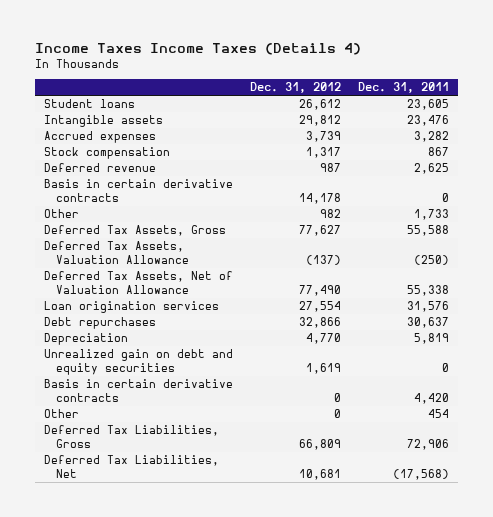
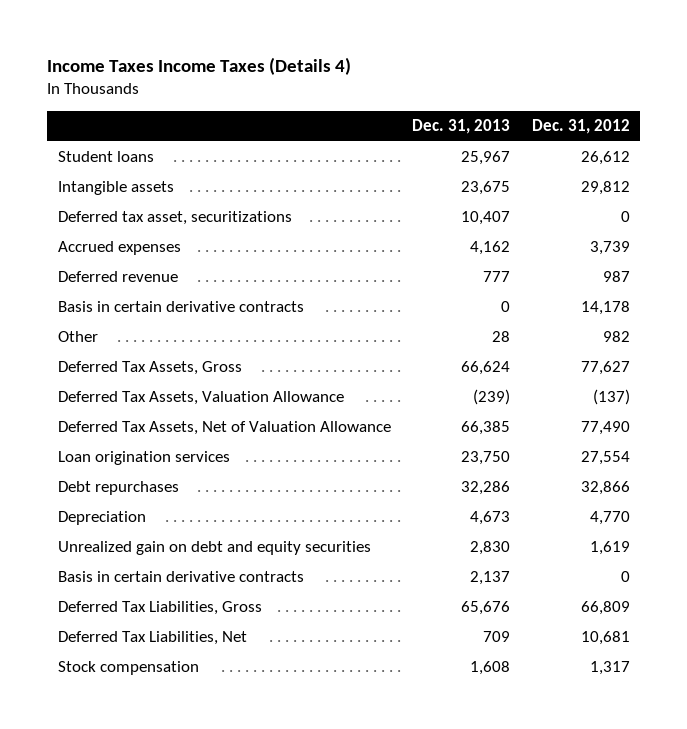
[358,82,450,94] Dec. 31, 2011 -> none
none -> [412,119,511,135] Dec. 31, 2013
none -> [57,211,292,226] Deferred tax asset, securitizations
[43,409,79,419] Other -> none
[43,147,170,160] Stock compensation -> [57,661,199,676] Stock compensation

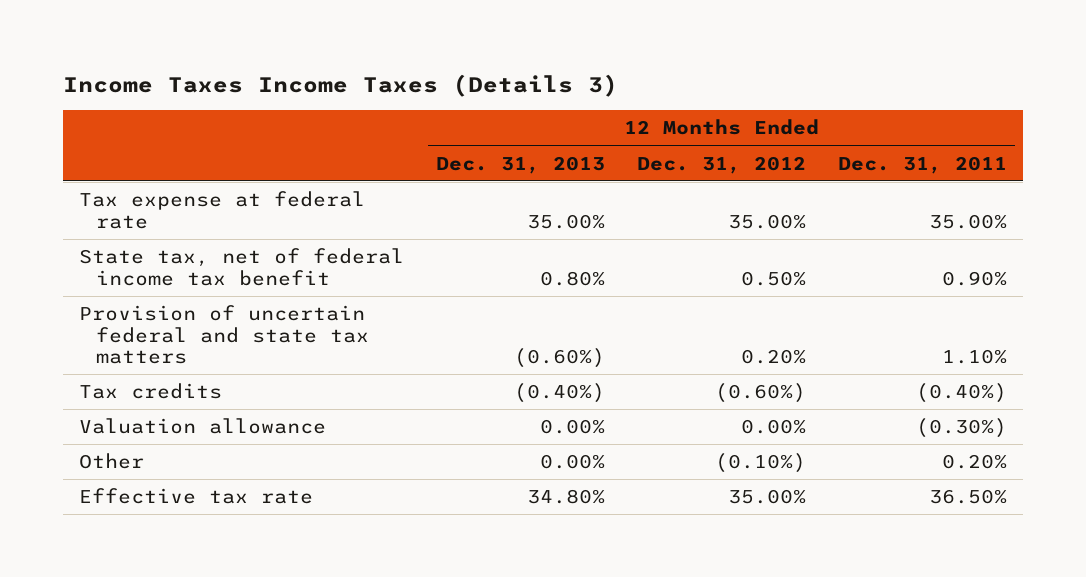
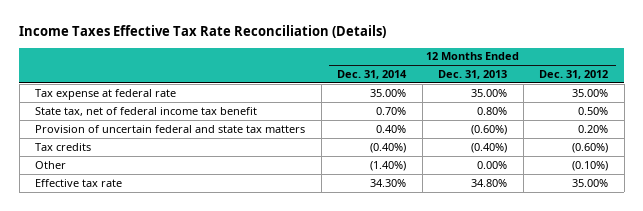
[63,73,619,97] Income Taxes Income Taxes (Details 3) -> [19,25,387,39] Income Taxes Effective Tax Rate Reconciliation (Details)
[837,155,1007,174] Dec. 31, 2011 -> none
none -> [337,69,408,79] Dec. 31, 2014
[79,418,327,435] Valuation allowance -> none

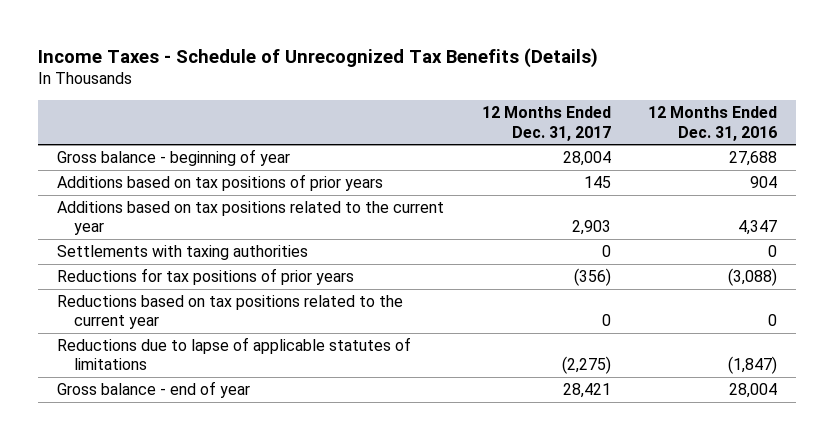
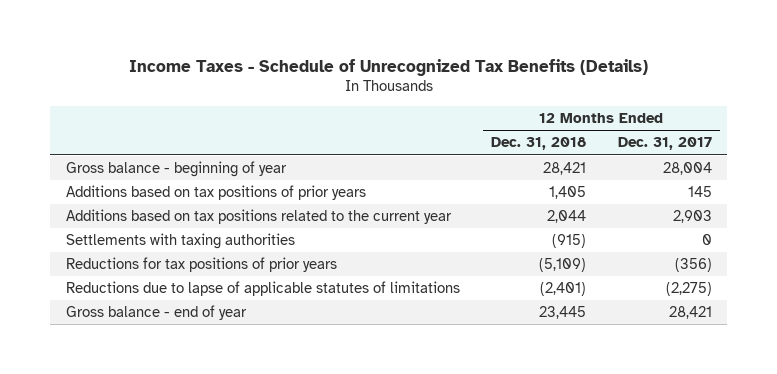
[648,106,778,141] 12 Months Ended Dec. 31, 2016 -> none
none -> [491,137,587,151] Dec. 31, 2018
[56,295,403,330] Reductions based on tax positions related to the current year -> none

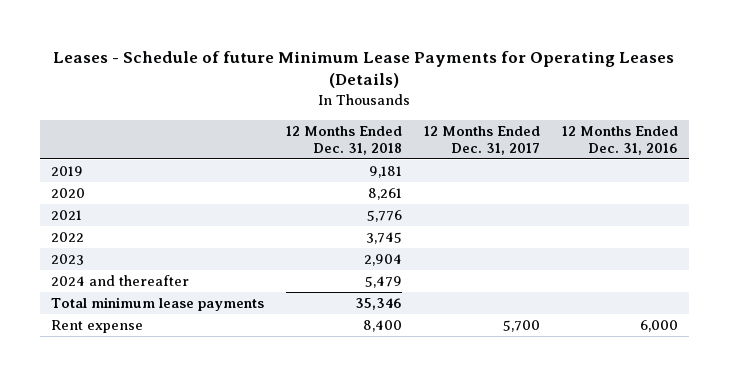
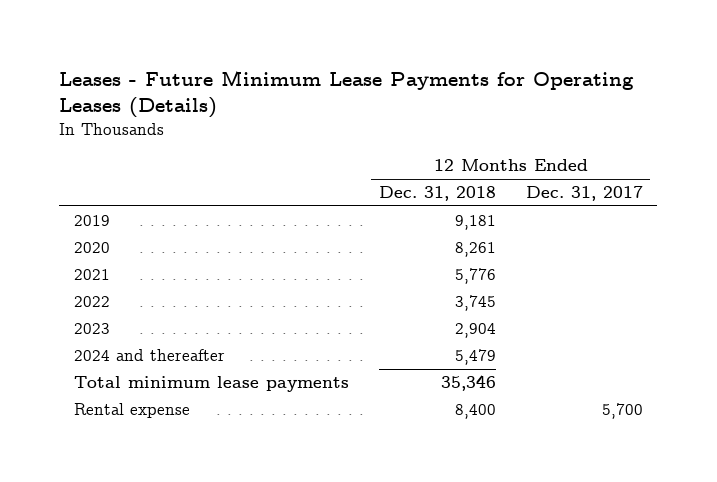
[53,50,675,89] Leases - Schedule of future Minimum Lease Payments for Operating Leases (Details) -> [59,69,635,119] Leases - Future Minimum Lease Payments for Operating Leases (Details)
[562,125,679,155] 12 Months Ended Dec. 31, 2016 -> none
[50,319,143,333] Rent expense -> [74,403,191,419] Rental expense

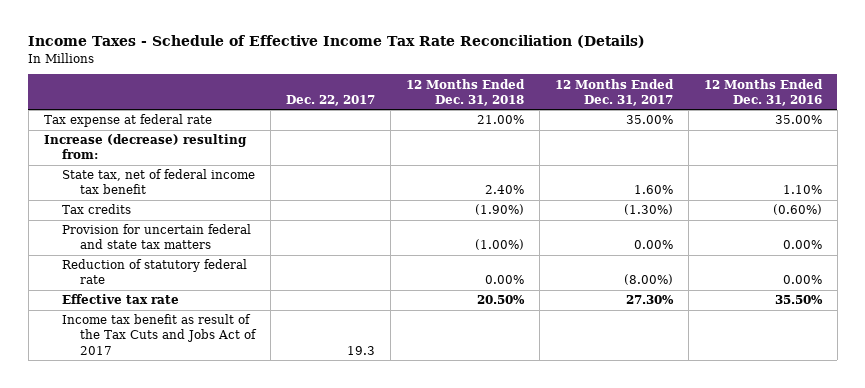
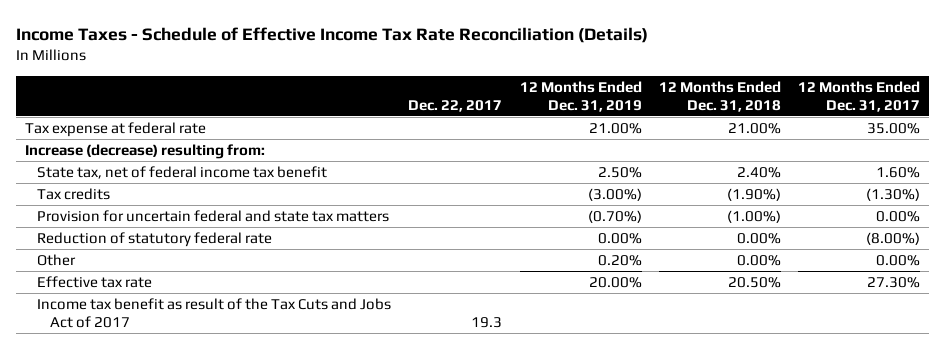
[703,78,823,106] 12 Months Ended Dec. 31, 2016 -> none
none -> [519,80,642,112] 12 Months Ended Dec. 31, 2019
none -> [37,253,77,266] Other

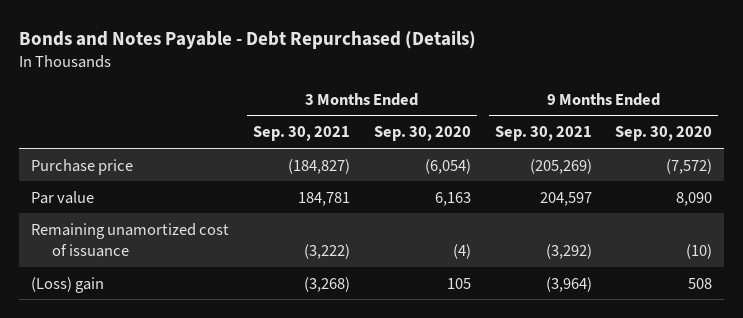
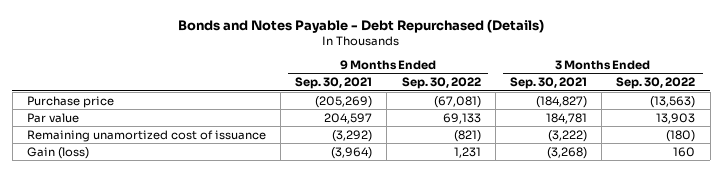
[373,126,471,142] Sep. 30, 2020 -> none
[615,126,713,142] Sep. 30, 2020 -> none
none -> [401,77,481,90] Sep. 30, 2022
none -> [616,77,696,90] Sep. 30, 2022
[31,276,105,293] (Loss) gain -> [26,146,89,159] Gain (loss)

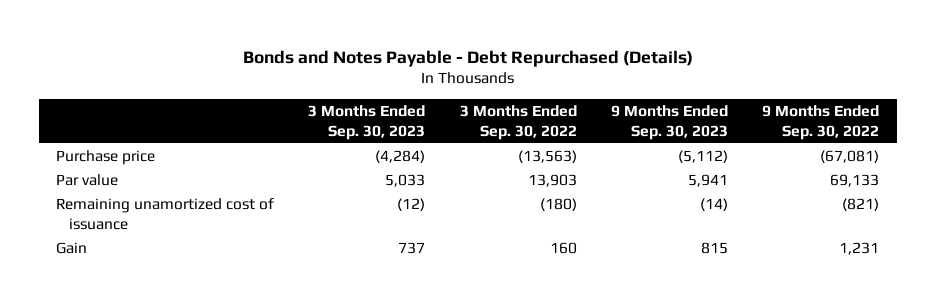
[295,77,373,90] Sep. 30, 2021 -> none
[510,77,588,90] Sep. 30, 2021 -> none
none -> [308,104,426,140] 3 Months Ended Sep. 30, 2023
none -> [611,104,729,140] 9 Months Ended Sep. 30, 2023
[26,146,89,159] Gain (loss) -> [56,242,88,255] Gain

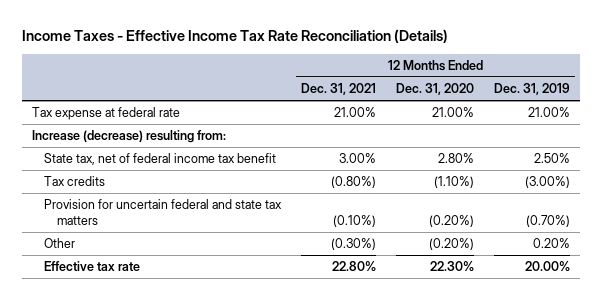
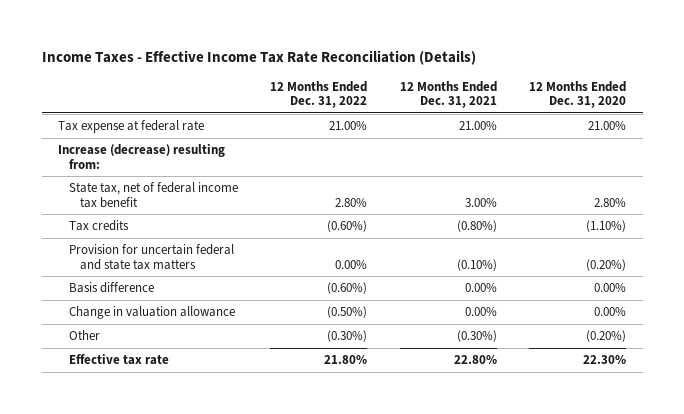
[494,83,571,96] Dec. 31, 2019 -> none
none -> [270,80,368,109] 12 Months Ended Dec. 31, 2022
none -> [68,282,154,294] Basis difference
none -> [68,306,235,320] Change in valuation allowance

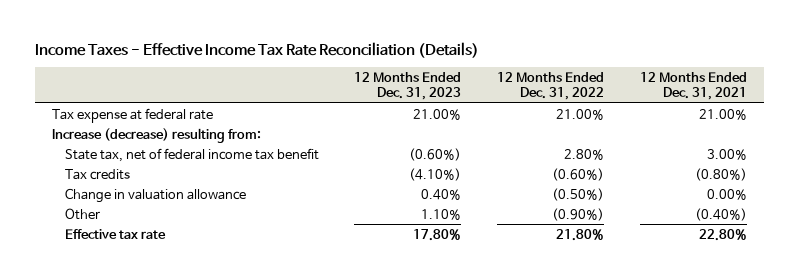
[529,80,627,109] 12 Months Ended Dec. 31, 2020 -> none
none -> [354,71,462,101] 12 Months Ended Dec. 31, 2023
[68,244,234,270] Provision for uncertain federal and state tax matters -> none
[68,282,154,294] Basis difference -> none
[327,330,368,343] (0.30%) -> [552,207,605,221] (0.90%)
[456,330,497,343] (0.30%) -> [694,207,747,221] (0.40%)

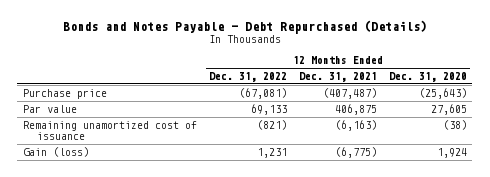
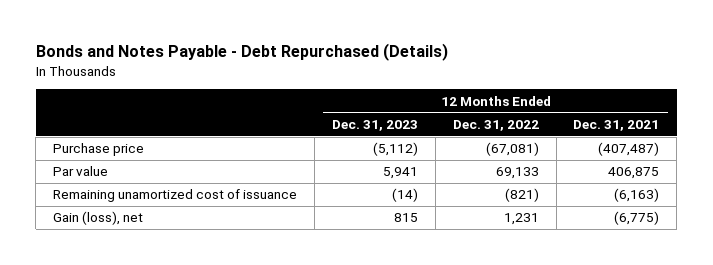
[388,72,467,83] Dec. 31, 2020 -> none
none -> [331,119,418,131] Dec. 31, 2023
[23,147,90,158] Gain (loss) -> [53,211,144,226] Gain (loss), net

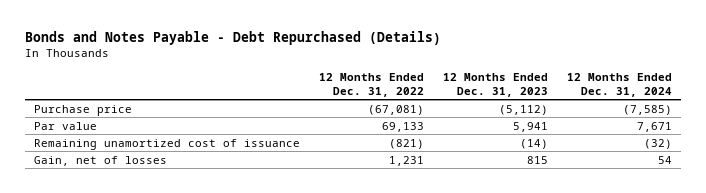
[573,119,660,131] Dec. 31, 2021 -> none
none -> [566,72,672,97] 12 Months Ended Dec. 31, 2024
[53,211,144,226] Gain (loss), net -> [34,155,168,166] Gain, net of losses

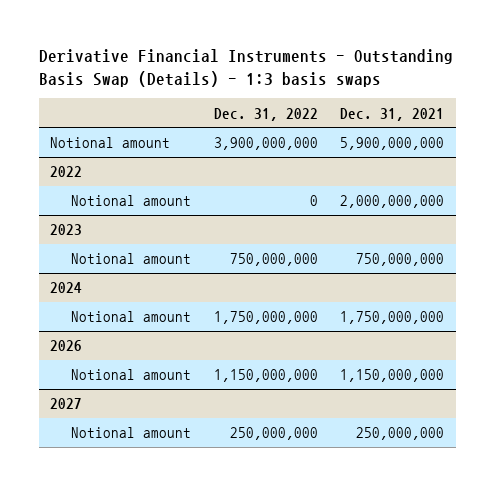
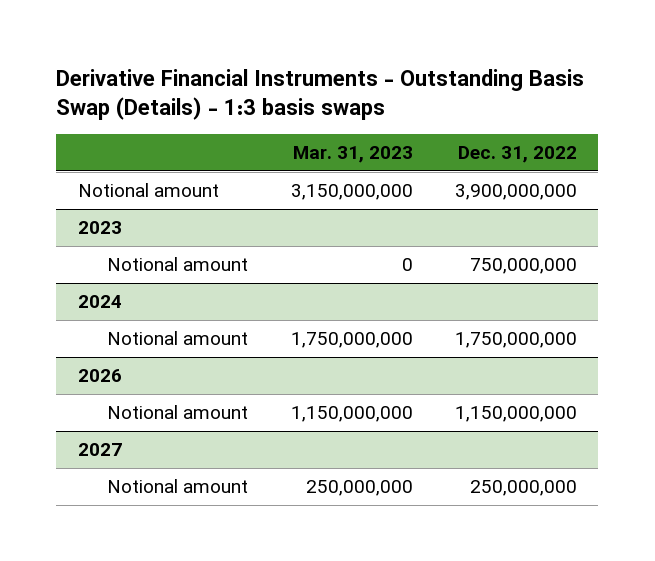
[340,107,445,121] Dec. 31, 2021 -> none
none -> [292,146,413,164] Mar. 31, 2023
[50,166,83,178] 2022 -> none
[71,195,192,207] Notional amount -> none

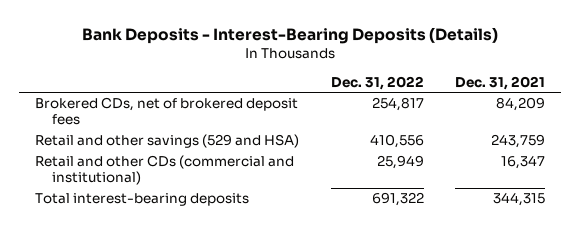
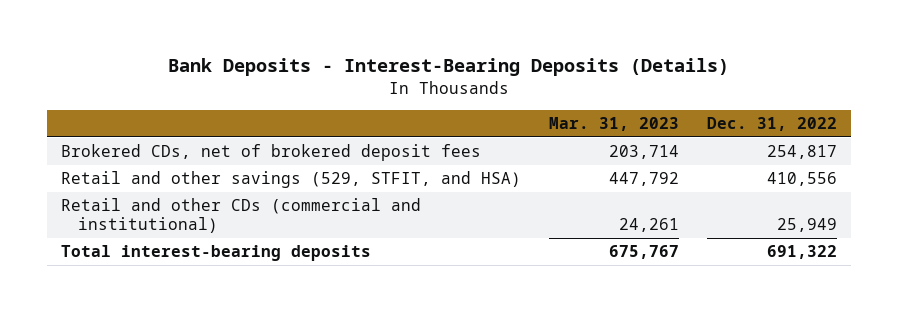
[455,75,546,90] Dec. 31, 2021 -> none
none -> [549,117,680,132] Mar. 31, 2023
[35,134,300,149] Retail and other savings (529 and HSA) -> [61,171,522,189] Retail and other savings (529, STFIT, and HSA)

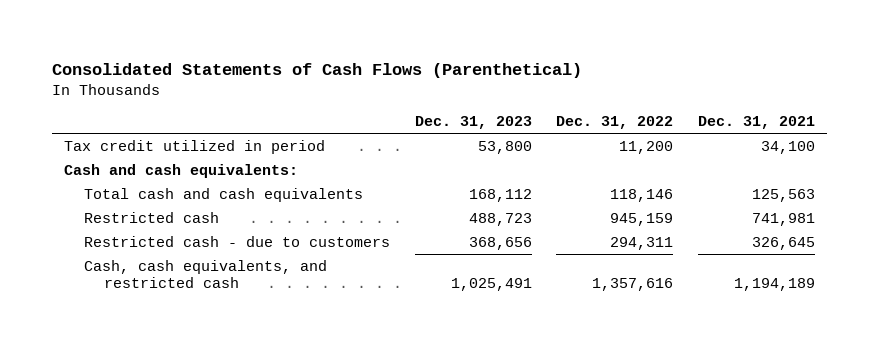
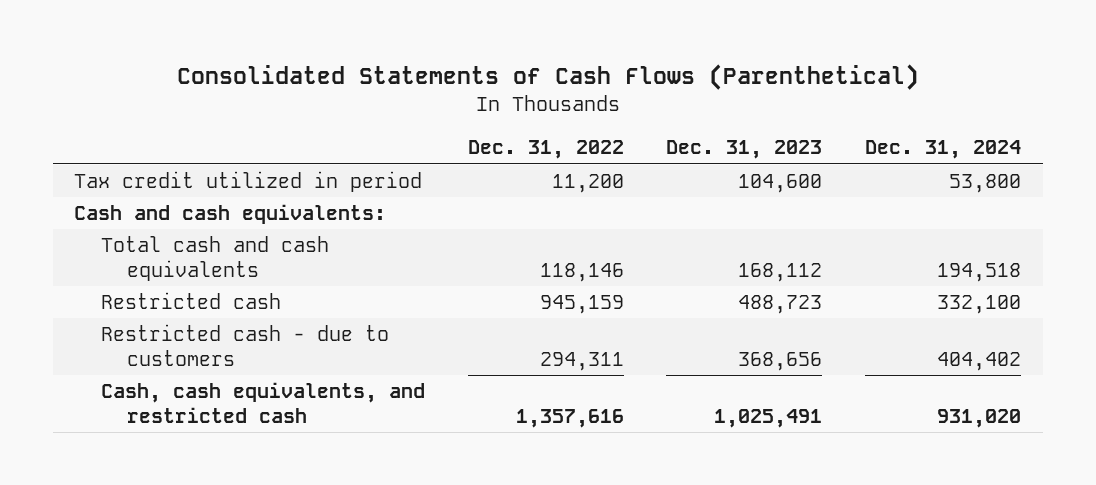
[697,116,815,130] Dec. 31, 2021 -> none
none -> [865,140,1022,160] Dec. 31, 2024
[477,140,532,154] 53,800 -> [738,174,823,194] 104,600

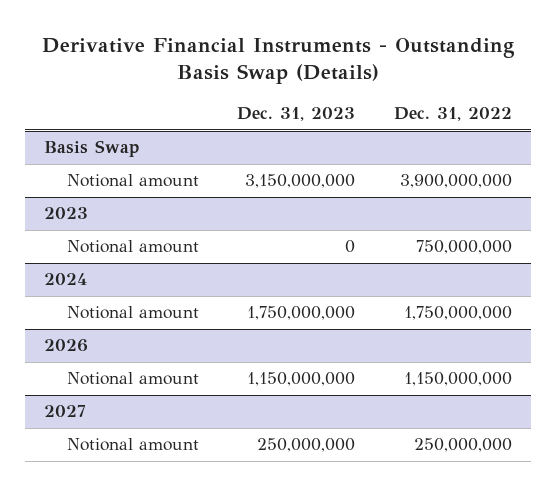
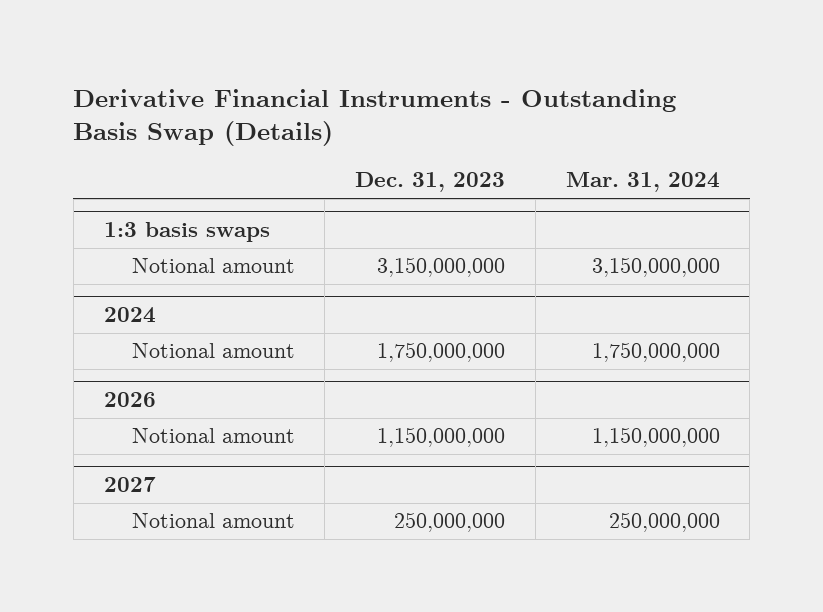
[393,107,512,122] Dec. 31, 2022 -> none
none -> [565,172,720,193] Mar. 31, 2024
[43,140,139,158] Basis Swap -> [103,221,270,242] 1:3 basis swaps
[43,207,88,220] 2023 -> none
[66,240,199,254] Notional amount -> none

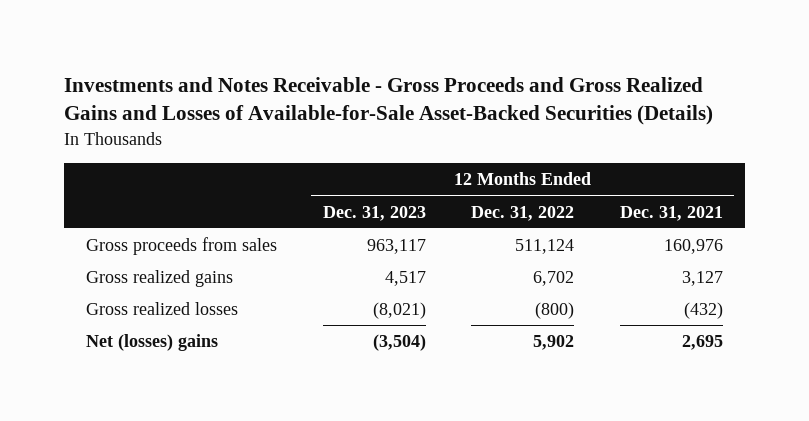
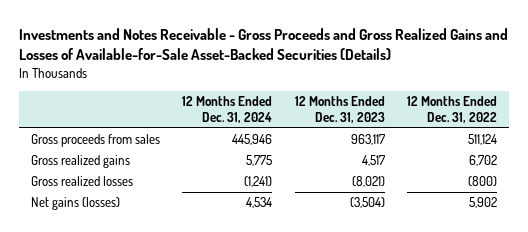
[619,205,723,221] Dec. 31, 2021 -> none
none -> [182,96,273,124] 12 Months Ended Dec. 31, 2024
[86,334,219,352] Net (losses) gains -> [30,197,120,211] Net gains (losses)

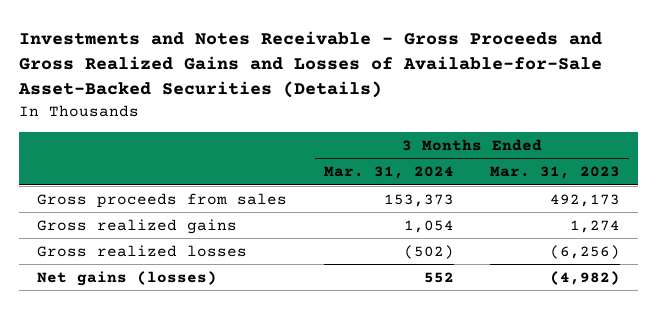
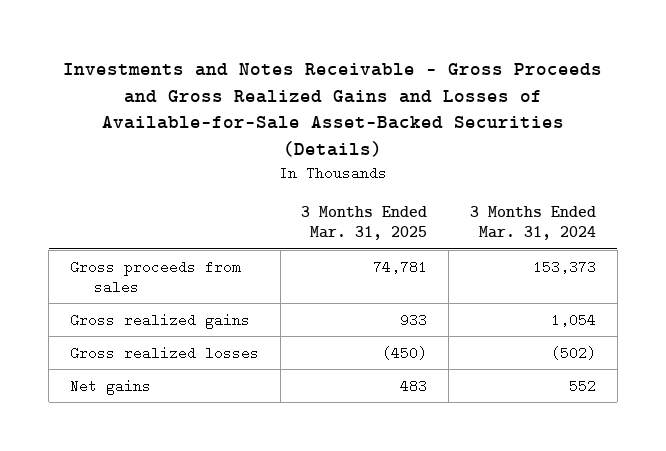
[489,166,620,180] Mar. 31, 2023 -> none
none -> [301,205,428,241] 3 Months Ended Mar. 31, 2025
[37,270,218,286] Net gains (losses) -> [69,378,151,395] Net gains

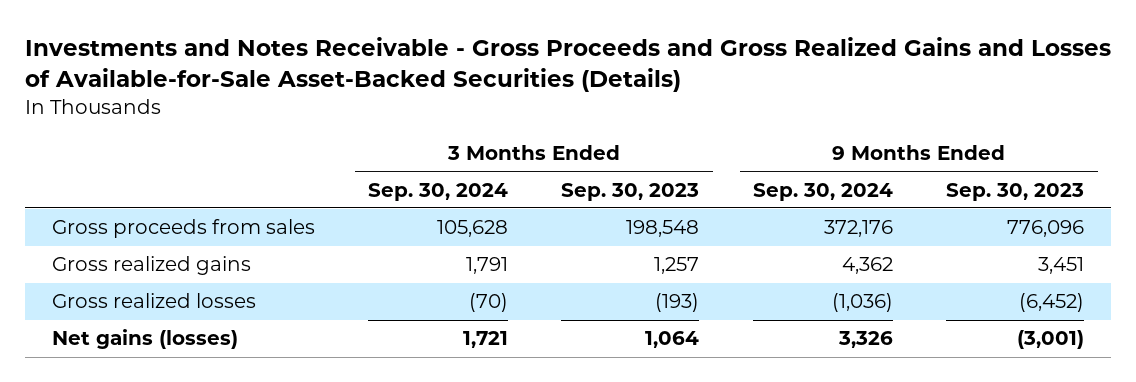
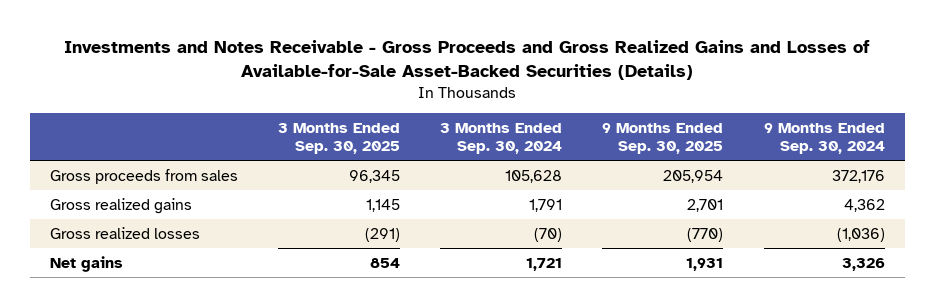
[561,182,700,201] Sep. 30, 2023 -> none
[946,182,1085,201] Sep. 30, 2023 -> none
none -> [277,122,400,154] 3 Months Ended Sep. 30, 2025
none -> [602,122,724,154] 9 Months Ended Sep. 30, 2025
[51,329,238,350] Net gains (losses) -> [49,255,123,272] Net gains

